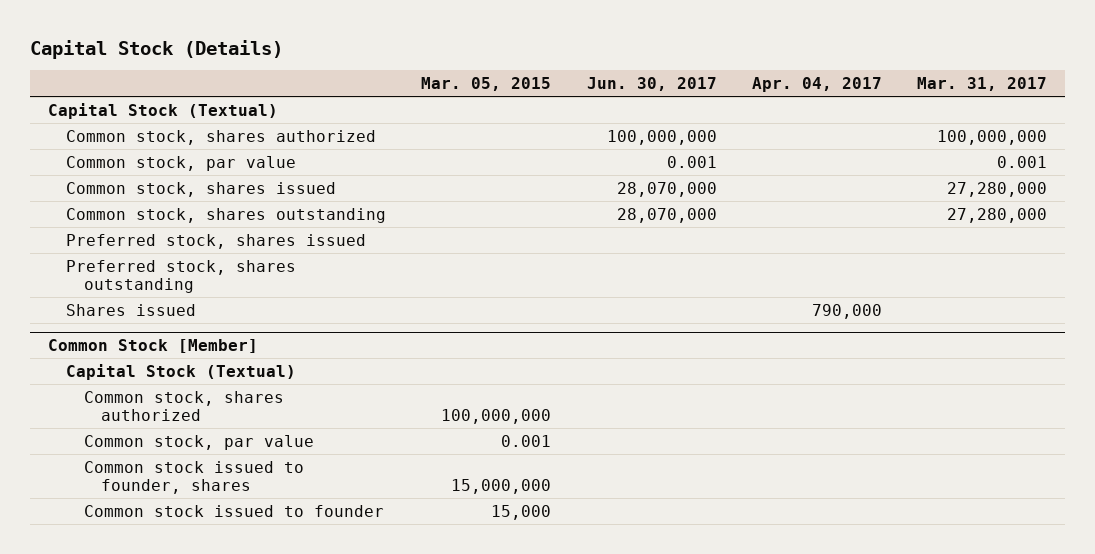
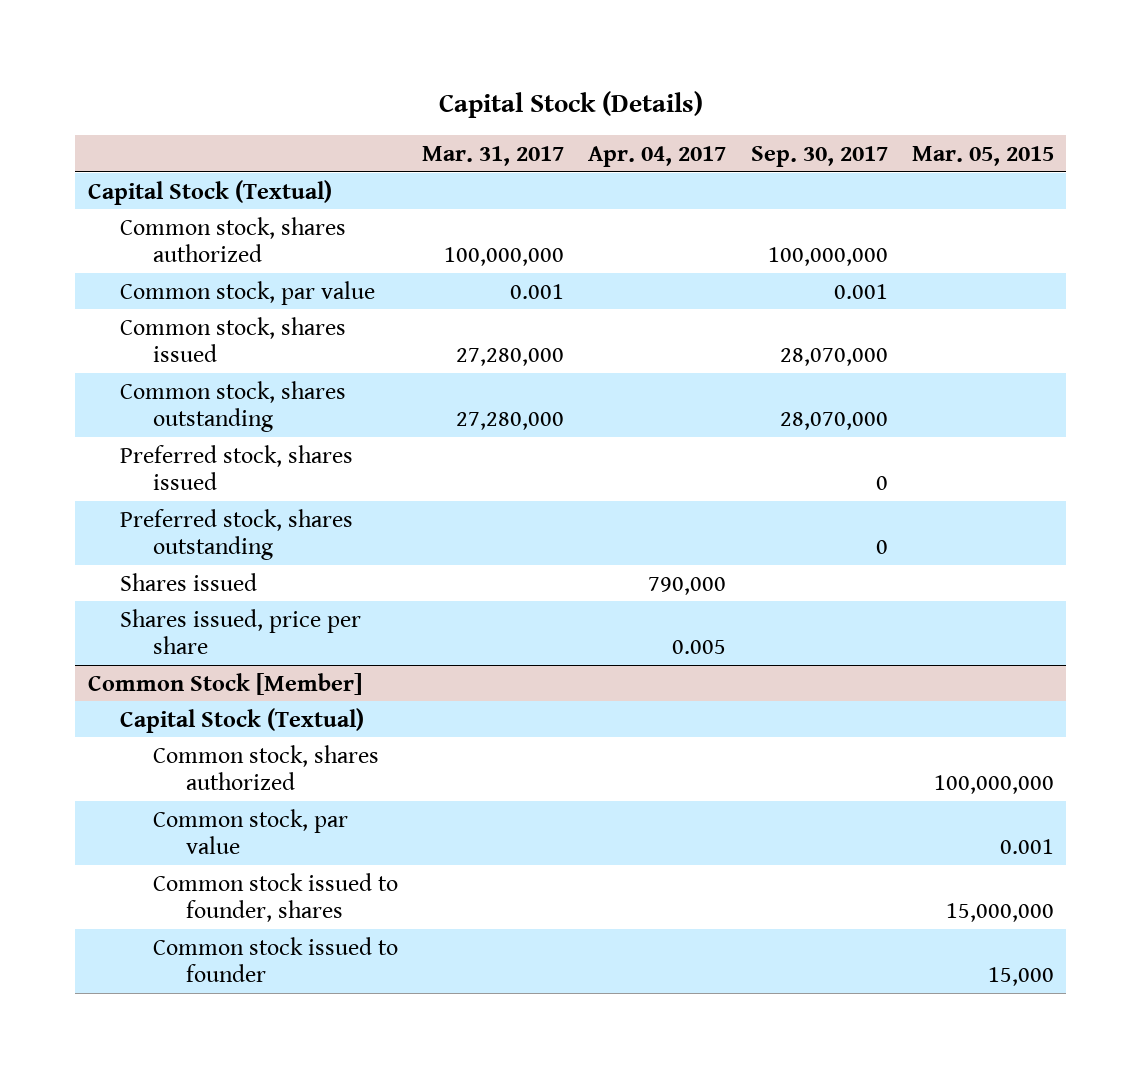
[586,77,717,92] Jun. 30, 2017 -> none
none -> [750,146,888,168] Sep. 30, 2017
none -> [120,608,362,655] Shares issued, price per share

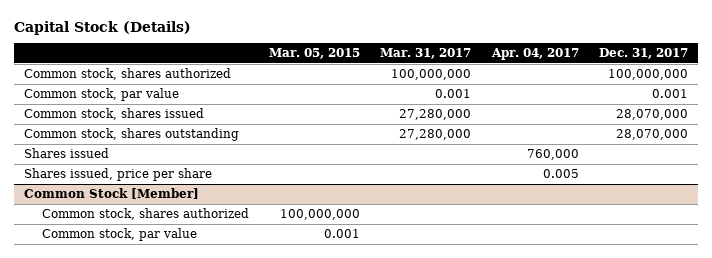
[750,146,888,168] Sep. 30, 2017 -> none
none -> [599,48,689,60] Dec. 31, 2017
[87,179,332,205] Capital Stock (Textual) -> none
[120,444,354,491] Preferred stock, shares issued -> none
[120,508,354,561] Preferred stock, shares outstanding -> none
[648,576,727,595] 790,000 -> [526,149,579,161] 760,000
[120,707,365,733] Capital Stock (Textual) -> none
[153,872,399,923] Common stock issued to founder, shares -> none
[153,936,399,983] Common stock issued to founder -> none

